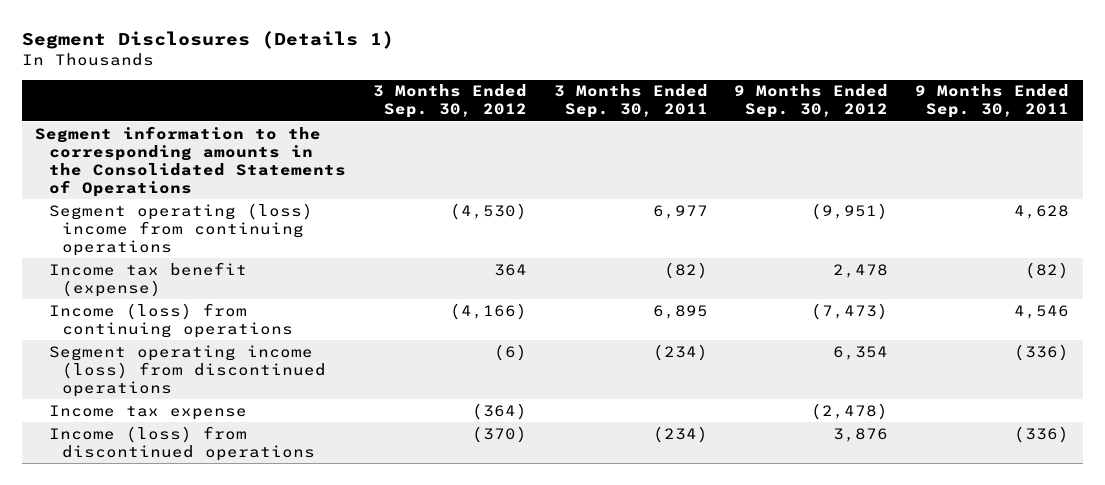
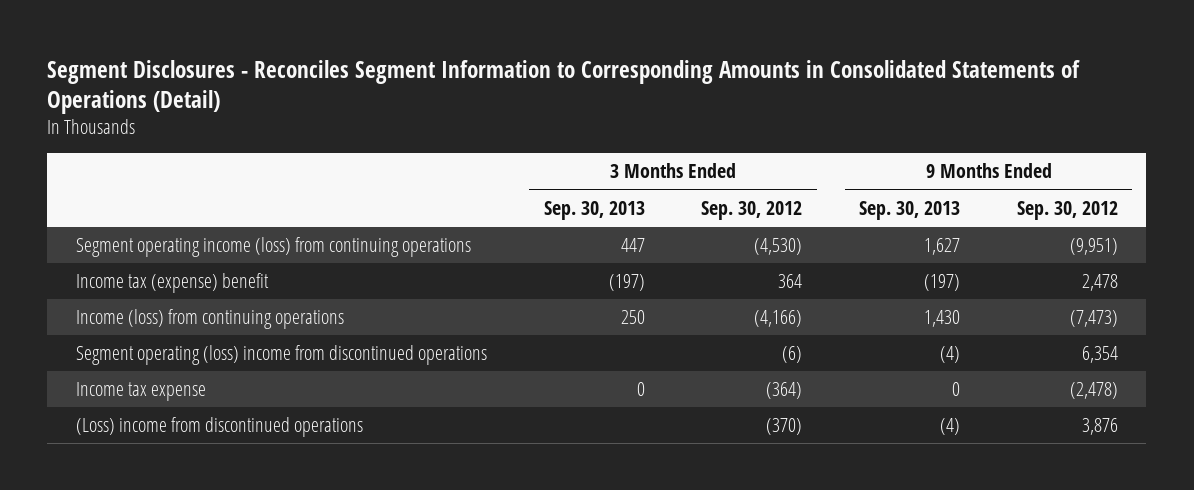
[21,30,394,49] Segment Disclosures (Details 1) -> [47,59,1081,114] Segment Disclosures - Reconciles Segment Information to Corresponding Amounts in Consolidated Statements of Operations (Detail)
[553,84,708,119] 3 Months Ended Sep. 30, 2011 -> none
[915,84,1070,119] 9 Months Ended Sep. 30, 2011 -> none
none -> [543,200,645,220] Sep. 30, 2013
none -> [859,200,961,220] Sep. 30, 2013
[35,125,346,197] Segment information to the corresponding amounts in the Consolidated Statements of Operations -> none
[48,202,313,256] Segment operating (loss) income from continuing operations -> [75,237,471,258] Segment operating income (loss) from continuing operations
[48,261,247,297] Income tax benefit (expense) -> [75,273,269,294] Income tax (expense) benefit
[48,344,327,397] Segment operating income (loss) from discontinued operations -> [75,345,487,366] Segment operating (loss) income from discontinued operations
[48,425,316,461] Income (loss) from discontinued operations -> [75,417,363,438] (Loss) income from discontinued operations

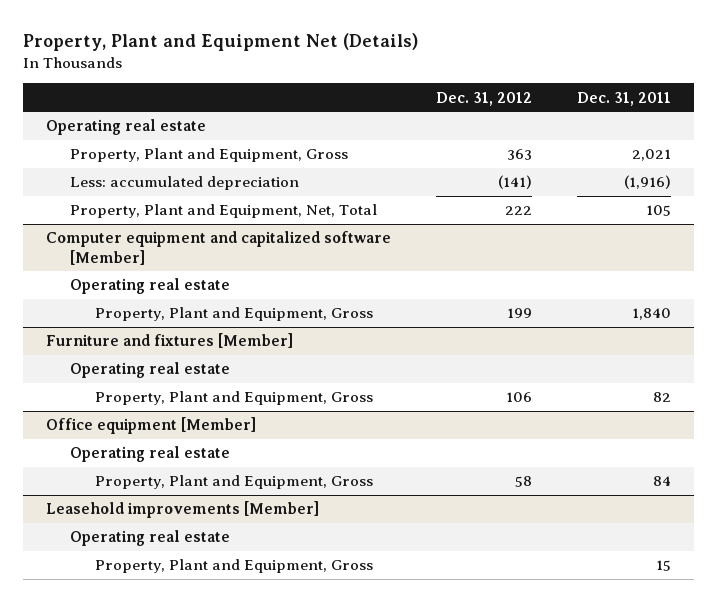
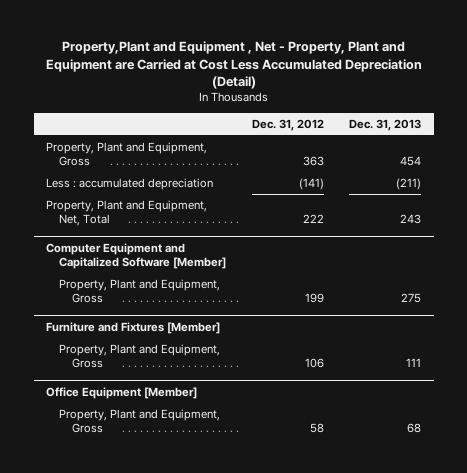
[22,32,418,51] Property, Plant and Equipment Net (Details) -> [45,41,422,90] Property,Plant and Equipment , Net - Property, Plant and Equipment are Carried at Cost Less Accumulated Depreciation (Detail)
[577,91,672,106] Dec. 31, 2011 -> none
none -> [349,118,422,131] Dec. 31, 2013
[45,119,206,136] Operating real estate -> none
[70,176,300,191] Less: accumulated depreciation -> [46,178,214,191] Less : accumulated depreciation
[70,278,231,295] Operating real estate -> none
[45,231,391,265] Computer equipment and capitalized software [Member] -> [46,242,227,269] Computer Equipment and Capitalized Software [Member]
[70,362,231,379] Operating real estate -> none
[45,333,293,349] Furniture and fixtures [Member] -> [46,321,221,334] Furniture and Fixtures [Member]
[70,446,231,463] Operating real estate -> none
[45,417,256,435] Office equipment [Member] -> [46,386,198,399] Office Equipment [Member]
[45,501,319,519] Leasehold improvements [Member] -> none
[70,530,231,547] Operating real estate -> none
[95,559,374,574] Property, Plant and Equipment, Gross -> none

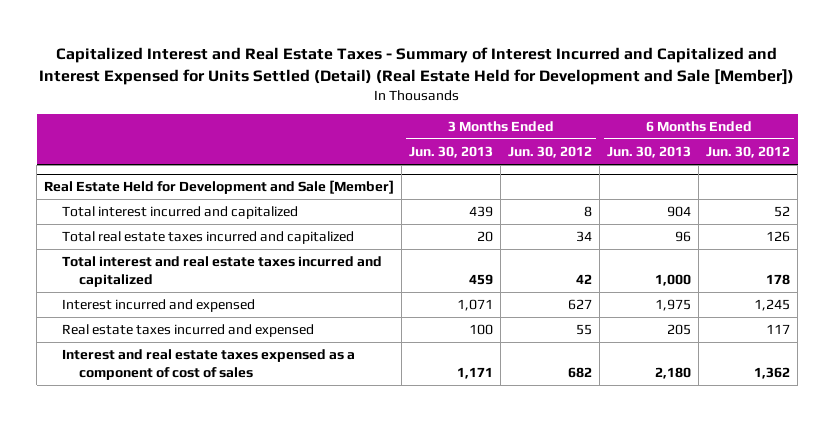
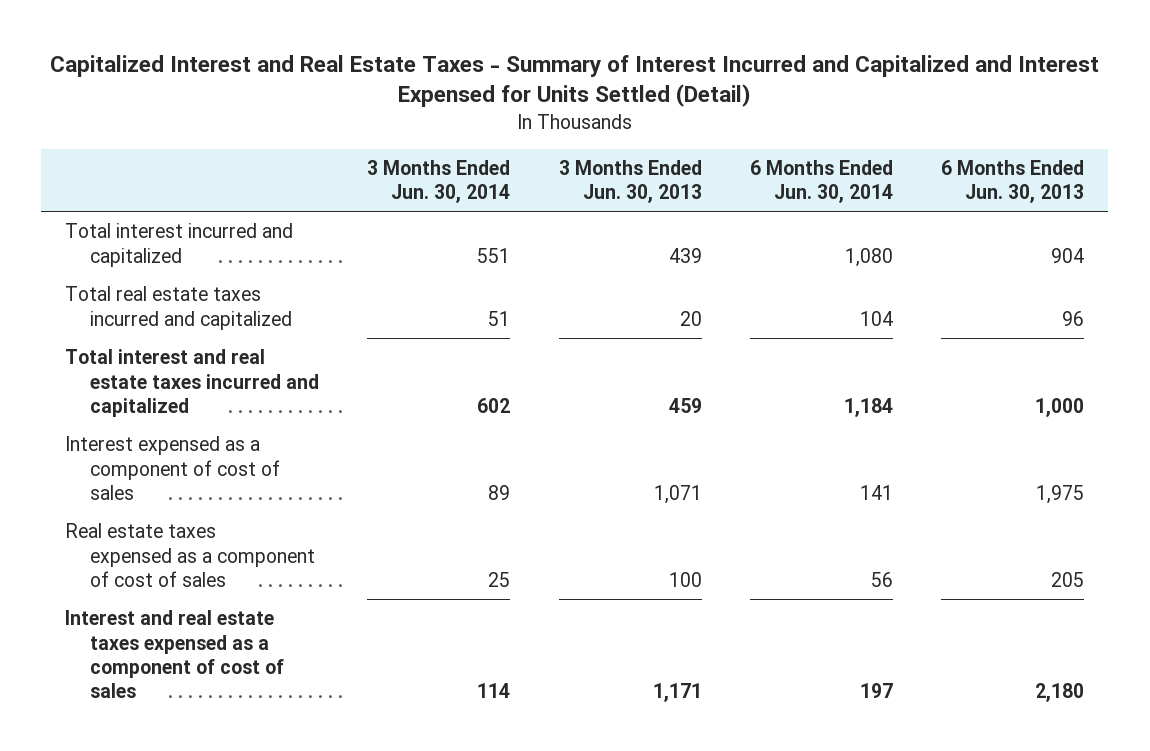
[39,46,795,85] Capitalized Interest and Real Estate Taxes - Summary of Interest Incurred and Capitalized and Interest Expensed for Units Settled (Detail) (Real Estate Held for Development and Sale [Member]) -> [49,54,1099,108] Capitalized Interest and Real Estate Taxes - Summary of Interest Incurred and Capitalized and Interest Expensed for Units Settled (Detail)
[508,146,593,159] Jun. 30, 2012 -> none
[706,146,791,159] Jun. 30, 2012 -> none
none -> [367,159,511,204] 3 Months Ended Jun. 30, 2014
none -> [750,159,894,204] 6 Months Ended Jun. 30, 2014
[44,180,395,195] Real Estate Held for Development and Sale [Member] -> none
[61,299,255,313] Interest incurred and expensed -> [65,436,281,500] Interest expensed as a component of cost of sales
[61,324,314,338] Real estate taxes incurred and expensed -> [65,523,316,587] Real estate taxes expensed as a component of cost of sales

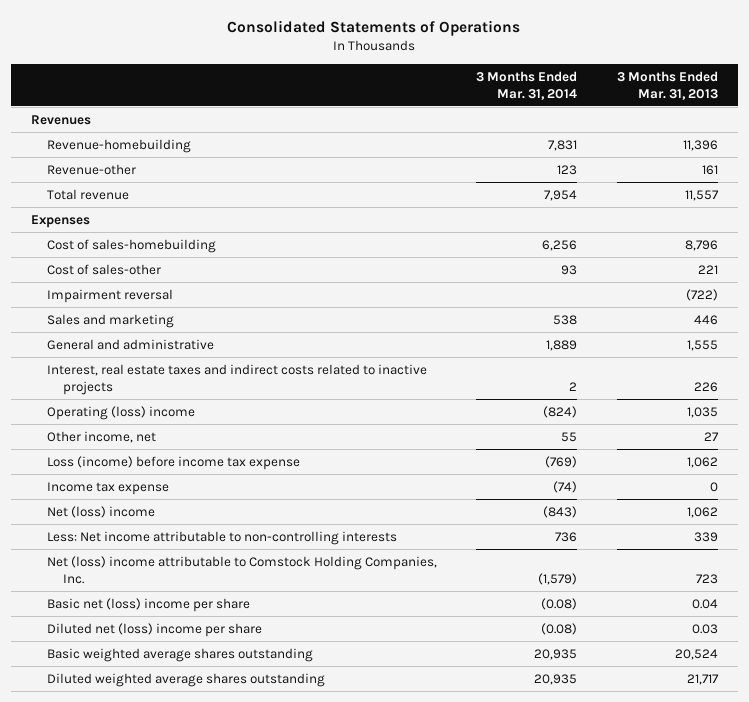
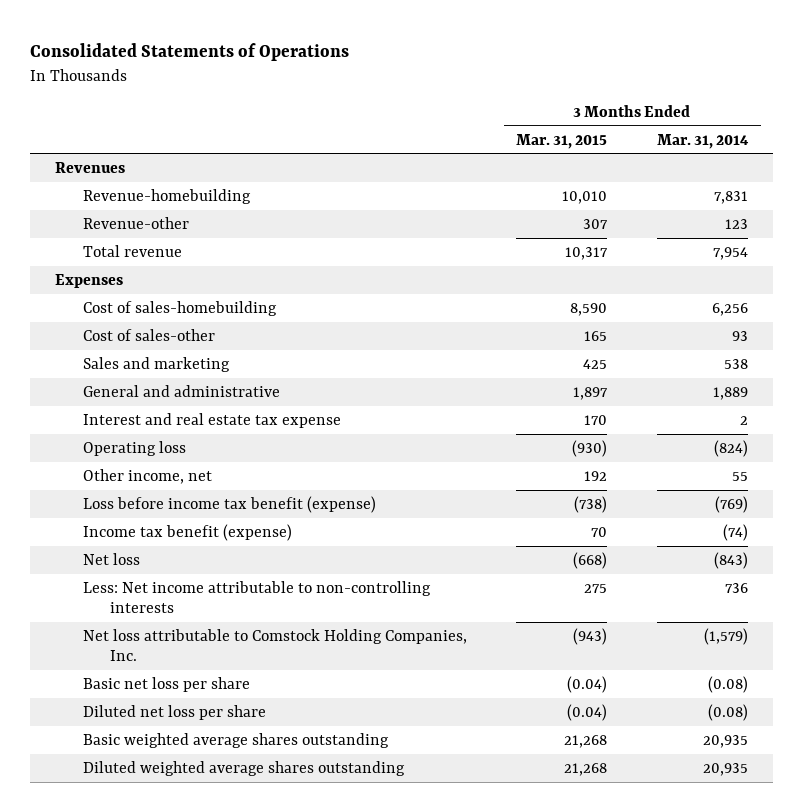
[617,70,719,100] 3 Months Ended Mar. 31, 2013 -> none
none -> [516,133,608,149] Mar. 31, 2015
[46,288,173,303] Impairment reversal -> none
[46,363,427,395] Interest, real estate taxes and indirect costs related to inactive projects -> [82,412,341,428] Interest and real estate tax expense
[46,405,195,420] Operating (loss) income -> [82,440,186,456] Operating loss
[46,455,300,470] Loss (income) before income tax expense -> [82,495,376,513] Loss before income tax benefit (expense)
[46,481,169,495] Income tax expense -> [82,523,292,541] Income tax benefit (expense)
[46,505,155,518] Net (loss) income -> [82,552,140,565] Net loss
[46,555,437,584] Net (loss) income attributable to Comstock Holding Companies, Inc. -> [82,628,467,662] Net loss attributable to Comstock Holding Companies, Inc.
[46,597,250,612] Basic net (loss) income per share -> [82,676,250,692] Basic net loss per share
[46,622,262,637] Diluted net (loss) income per share -> [82,704,266,720] Diluted net loss per share

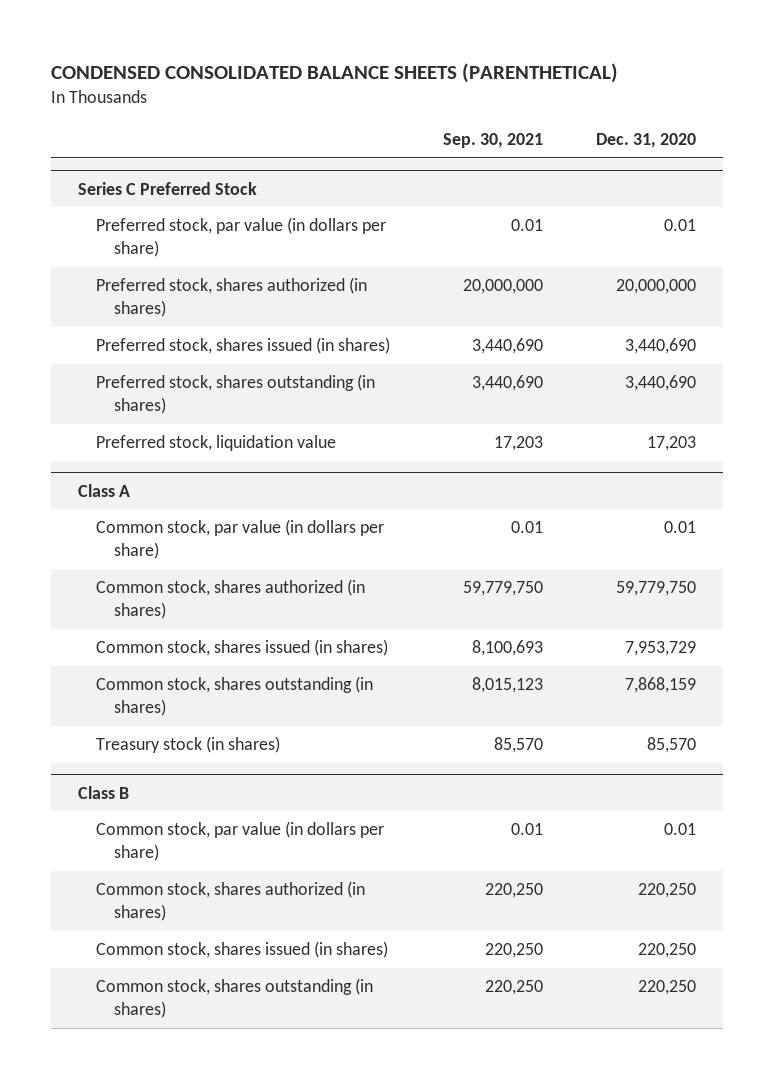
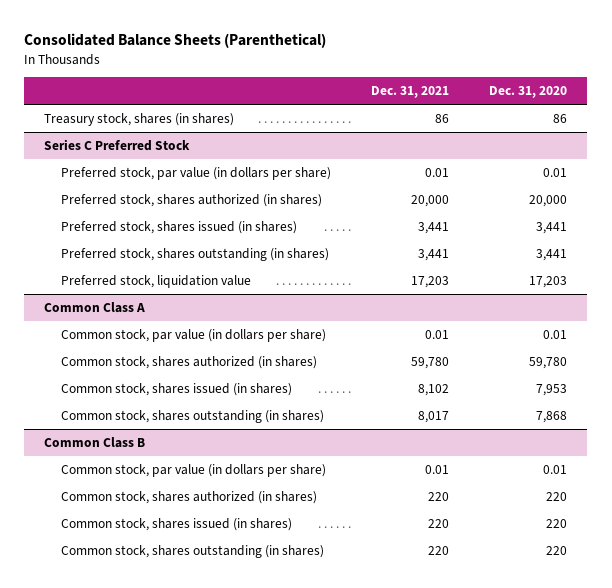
[51,63,619,84] CONDENSED CONSOLIDATED BALANCE SHEETS (PARENTHETICAL) -> [24,33,327,49] Consolidated Balance Sheets (Parenthetical)
[443,133,544,149] Sep. 30, 2021 -> none
none -> [371,86,450,99] Dec. 31, 2021
none -> [44,113,235,127] Treasury stock, shares (in shares)
[616,279,697,295] 20,000,000 -> [529,195,568,208] 20,000
[625,338,697,355] 3,440,690 -> [536,222,568,235] 3,441
[625,375,697,392] 3,440,690 -> [536,249,568,262] 3,441
[77,483,130,497] Class A -> [44,302,146,314] Common Class A
[96,736,281,754] Treasury stock (in shares) -> none
[616,581,697,597] 59,779,750 -> [529,357,568,370] 59,780
[625,641,697,657] 7,953,729 -> [536,384,568,397] 7,953
[625,677,697,694] 7,868,159 -> [536,411,568,424] 7,868
[77,785,129,799] Class B -> [44,437,146,449] Common Class B
[638,883,697,899] 220,250 -> [546,492,568,502] 220
[638,943,697,959] 220,250 -> [546,519,568,529] 220
[638,980,697,996] 220,250 -> [546,546,568,556] 220

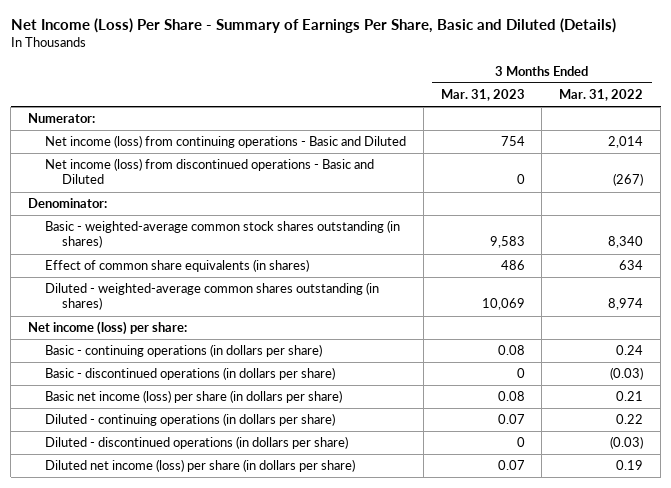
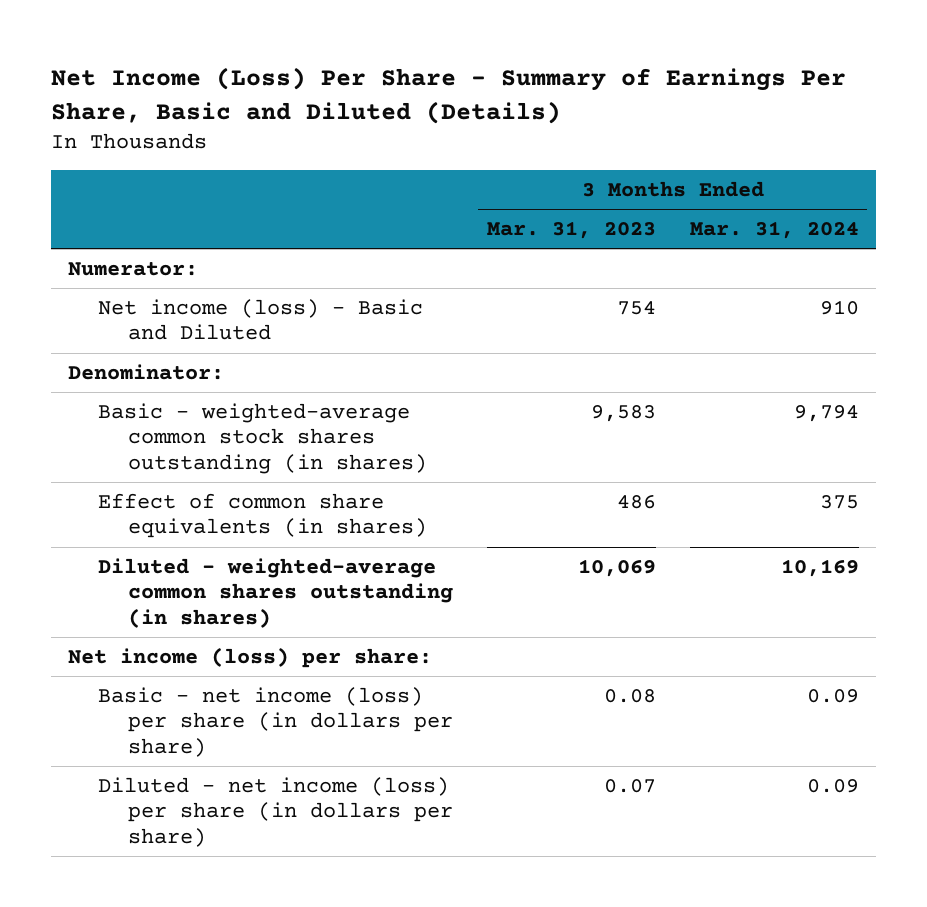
[559,89,644,102] Mar. 31, 2022 -> none
none -> [689,221,859,240] Mar. 31, 2024
[45,158,375,185] Net income (loss) from discontinued operations - Basic and Diluted -> none
[45,135,407,149] Net income (loss) from continuing operations - Basic and Diluted -> [98,298,424,341] Net income (loss) - Basic and Diluted
[45,344,323,358] Basic - continuing operations (in dollars per share) -> none
[45,367,336,381] Basic - discontinued operations (in dollars per share) -> none
[45,413,336,427] Diluted - continuing operations (in dollars per share) -> none
[45,436,349,450] Diluted - discontinued operations (in dollars per share) -> none
[45,390,343,404] Basic net income (loss) per share (in dollars per share) -> [98,686,453,758] Basic - net income (loss) per share (in dollars per share)
[45,459,356,473] Diluted net income (loss) per share (in dollars per share) -> [98,776,453,848] Diluted - net income (loss) per share (in dollars per share)

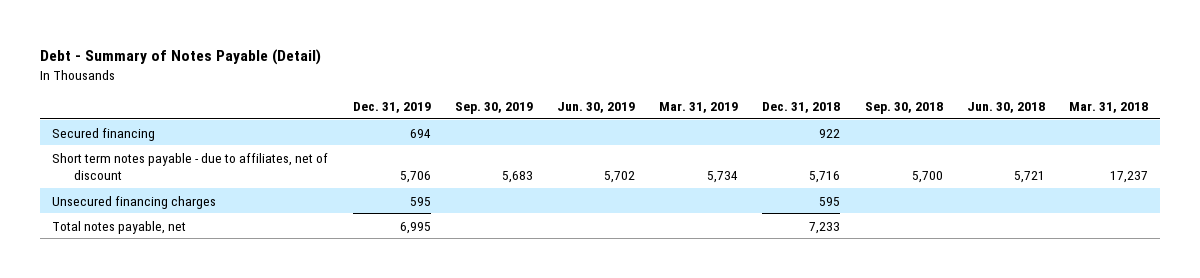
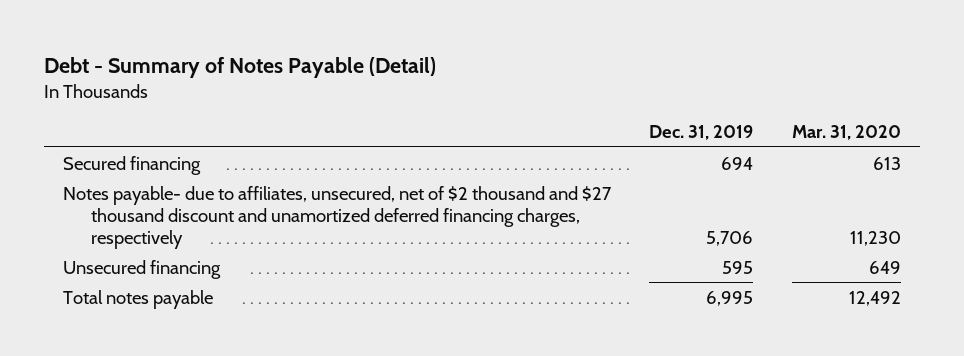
[454,102,533,115] Sep. 30, 2019 -> none
[556,102,635,114] Jun. 30, 2019 -> none
[659,102,739,114] Mar. 31, 2019 -> none
[762,102,841,114] Dec. 31, 2018 -> none
[864,102,943,115] Sep. 30, 2018 -> none
[966,102,1045,114] Jun. 30, 2018 -> none
[1068,102,1148,114] Mar. 31, 2018 -> none
none -> [791,125,901,141] Mar. 31, 2020
[52,152,329,181] Short term notes payable - due to affiliates, net of discount -> [63,185,613,249] Notes payable- due to affiliates, unsecured, net of $2 thousand and $27 thousand discount and unamortized deferred financing charges, respectively
[52,195,217,209] Unsecured financing charges -> [63,259,222,279] Unsecured financing
[52,220,187,234] Total notes payable, net -> [63,289,214,309] Total notes payable

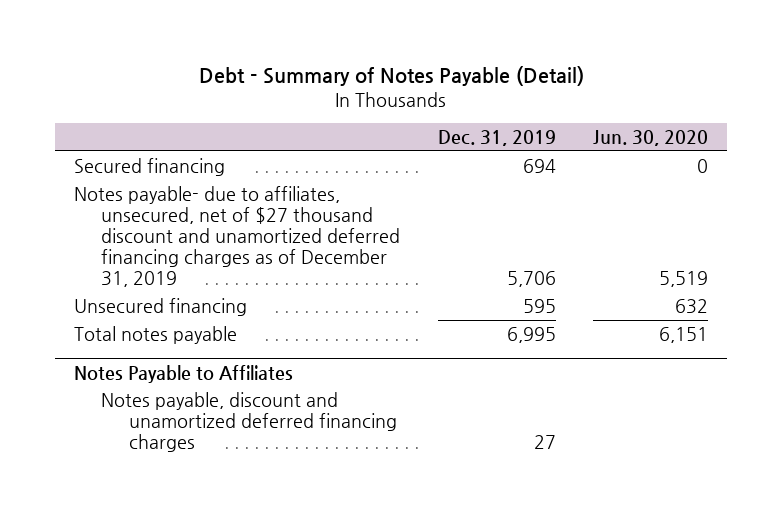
[791,125,901,141] Mar. 31, 2020 -> none
none -> [593,130,709,147] Jun. 30, 2020
[63,185,613,249] Notes payable- due to affiliates, unsecured, net of $2 thousand and $27 thousand discount and unamortized deferred financing charges, respectively -> [73,186,401,288] Notes payable- due to affiliates, unsecured, net of $27 thousand discount and unamortized deferred financing charges as of December 31, 2019
none -> [73,364,293,383] Notes Payable to Affiliates
none -> [101,392,398,453] Notes payable, discount and unamortized deferred financing charges

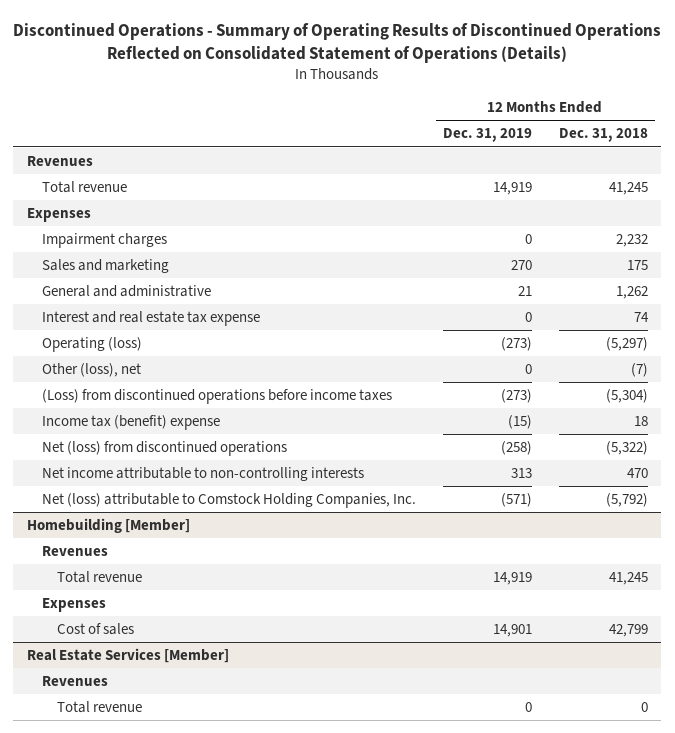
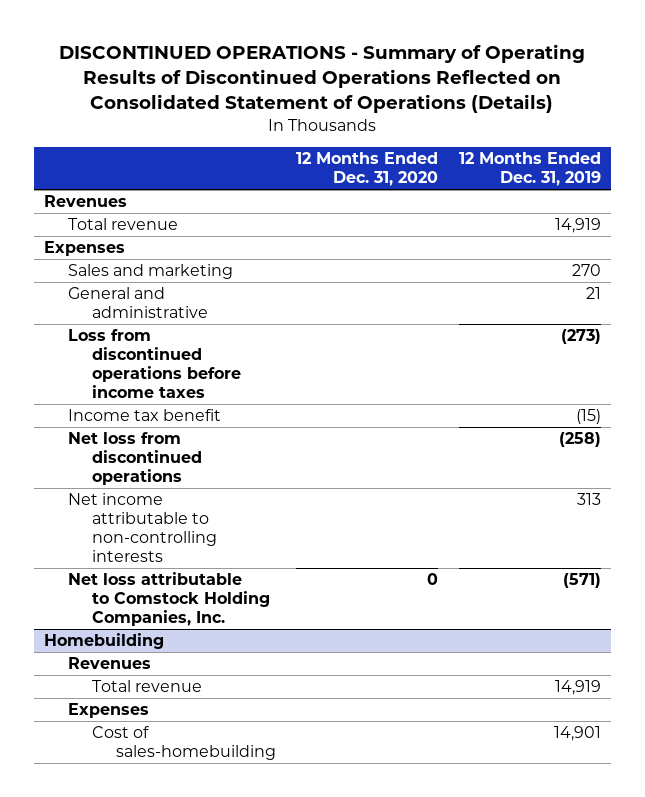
[13,23,662,64] Discontinued Operations - Summary of Operating Results of Discontinued Operations Reflected on Consolidated Statement of Operations (Details) -> [59,43,586,114] DISCONTINUED OPERATIONS - Summary of Operating Results of Discontinued Operations Reflected on Consolidated Statement of Operations (Details)
[558,128,648,143] Dec. 31, 2018 -> none
none -> [296,152,439,187] 12 Months Ended Dec. 31, 2020
[41,233,167,249] Impairment charges -> none
[41,311,260,327] Interest and real estate tax expense -> none
[41,337,142,353] Operating (loss) -> none
[41,363,141,378] Other (loss), net -> none
[41,389,392,405] (Loss) from discontinued operations before income taxes -> [67,329,241,399] Loss from discontinued operations before income taxes
[41,415,220,431] Income tax (benefit) expense -> [67,409,221,422] Income tax benefit
[41,441,287,457] Net (loss) from discontinued operations -> [67,432,202,486] Net loss from discontinued operations
[41,493,416,509] Net (loss) attributable to Comstock Holding Companies, Inc. -> [67,572,270,627] Net loss attributable to Comstock Holding Companies, Inc.
[26,518,190,534] Homebuilding [Member] -> [44,633,165,650] Homebuilding
[26,648,229,664] Real Estate Services [Member] -> none
[41,676,108,687] Revenues -> none
[56,701,142,714] Total revenue -> none
[56,623,134,636] Cost of sales -> [91,726,276,761] Cost of sales-homebuilding

